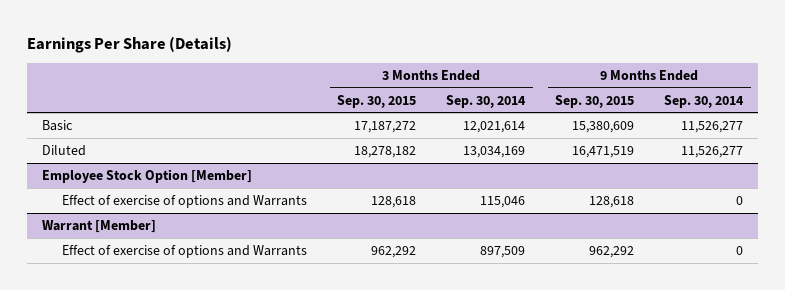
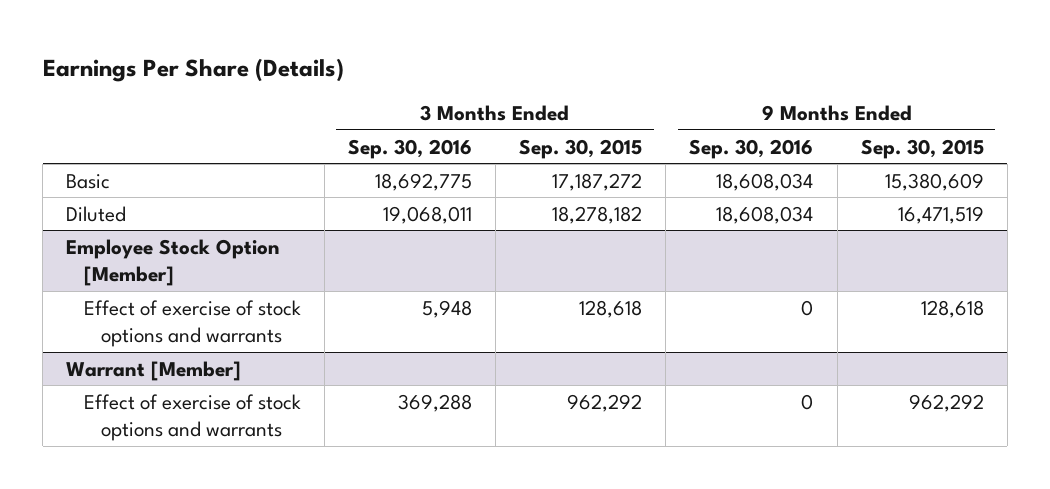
[446,94,527,108] Sep. 30, 2014 -> none
[664,94,745,108] Sep. 30, 2014 -> none
none -> [347,138,472,159] Sep. 30, 2016
none -> [689,138,814,159] Sep. 30, 2016
[62,194,308,208] Effect of exercise of options and Warrants -> [83,299,301,347] Effect of exercise of stock options and warrants
[62,244,308,258] Effect of exercise of options and Warrants -> [83,393,301,441] Effect of exercise of stock options and warrants

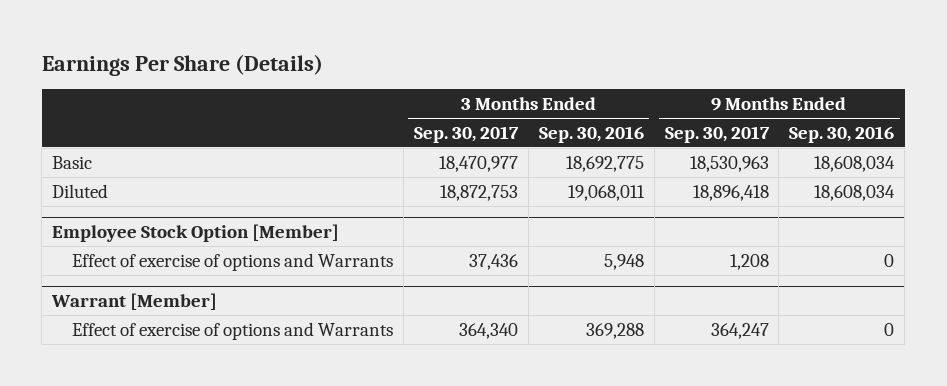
[519,138,643,159] Sep. 30, 2015 -> none
[860,138,984,159] Sep. 30, 2015 -> none
none -> [413,125,519,143] Sep. 30, 2017
none -> [664,125,770,143] Sep. 30, 2017
[83,299,301,347] Effect of exercise of stock options and warrants -> [71,252,393,271] Effect of exercise of options and Warrants
[83,393,301,441] Effect of exercise of stock options and warrants -> [71,321,393,340] Effect of exercise of options and Warrants

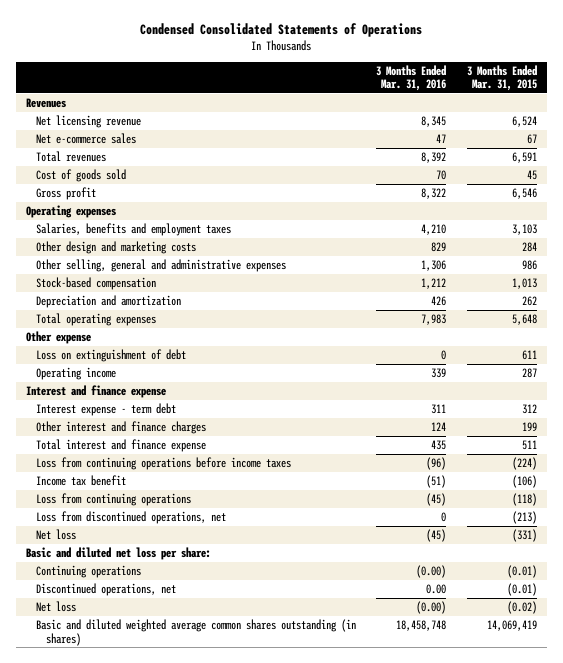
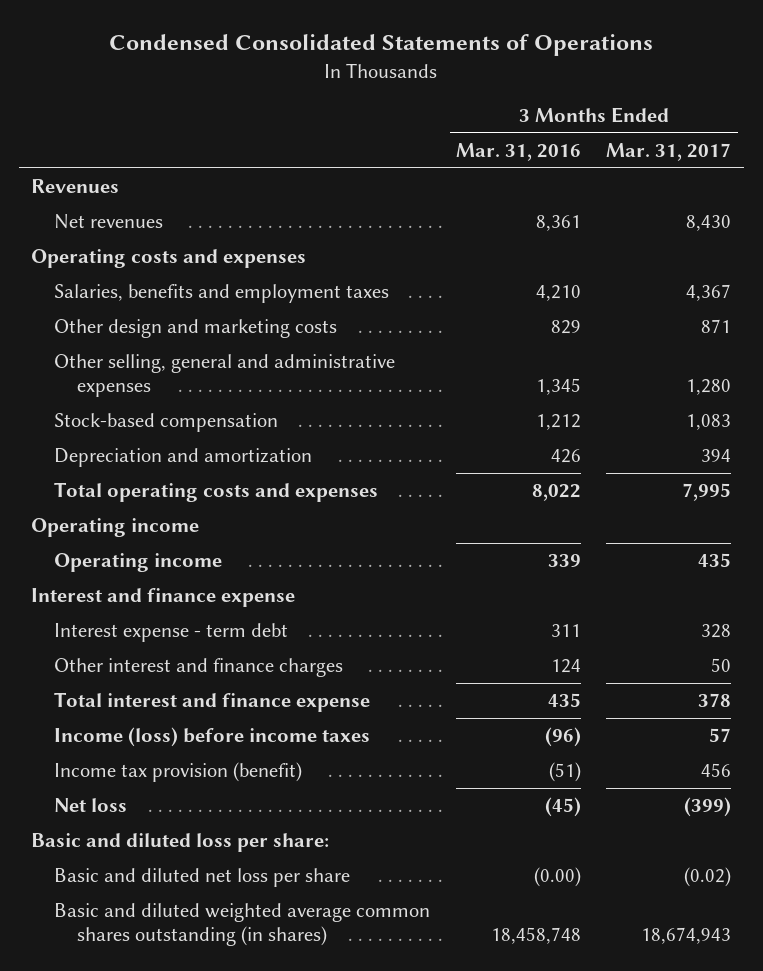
[466,64,537,92] 3 Months Ended Mar. 31, 2015 -> none
none -> [606,142,732,161] Mar. 31, 2017
[35,114,141,128] Net licensing revenue -> none
[35,132,136,144] Net e-commerce sales -> none
[35,168,126,182] Cost of goods sold -> none
[35,186,96,200] Gross profit -> none
[35,150,106,162] Total revenues -> [54,213,164,229] Net revenues
[421,151,447,163] 8,392 -> [535,214,581,231] 8,361
[25,204,116,218] Operating expenses -> [31,248,307,268] Operating costs and expenses
[421,259,447,271] 1,306 -> [535,378,581,396] 1,345
[35,348,186,362] Loss on extinguishment of debt -> none
[35,312,156,326] Total operating expenses -> [54,481,379,502] Total operating costs and expenses
[421,313,447,325] 7,983 -> [531,483,581,501] 8,022
[25,330,91,344] Other expense -> [31,517,200,537] Operating income
[35,492,191,506] Loss from continuing operations -> none
[35,510,226,524] Loss from discontinued operations, net -> none
[35,456,291,470] Loss from continuing operations before income taxes -> [54,726,371,747] Income (loss) before income taxes
[35,474,126,486] Income tax benefit -> [54,761,303,782] Income tax provision (benefit)
[35,564,141,578] Continuing operations -> none
[35,582,176,596] Discontinued operations, net -> none
[25,546,211,560] Basic and diluted net loss per share: -> [31,832,330,852] Basic and diluted loss per share:
[35,600,76,612] Net loss -> [54,867,351,887] Basic and diluted net loss per share

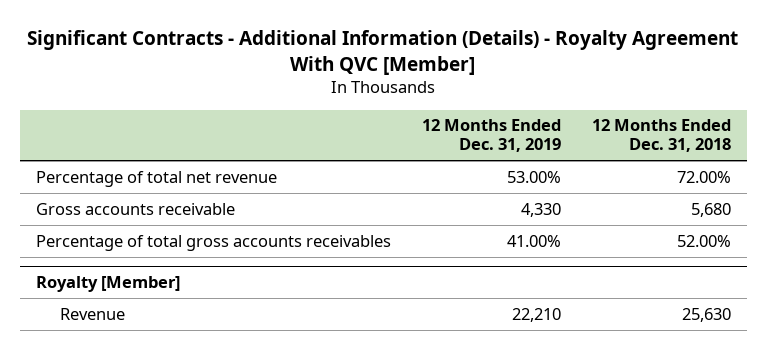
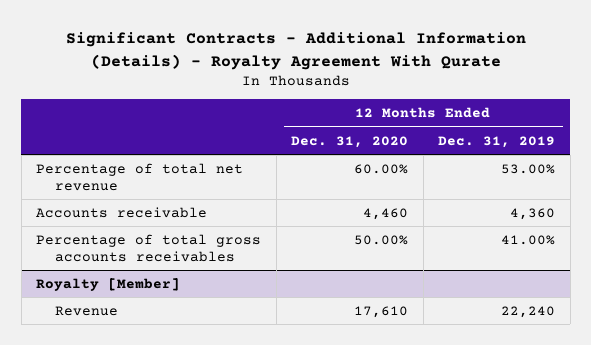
[27,30,739,75] Significant Contracts - Additional Information (Details) - Royalty Agreement With QVC [Member] -> [65,32,526,70] Significant Contracts - Additional Information (Details) - Royalty Agreement With Qurate
[592,119,732,153] 12 Months Ended Dec. 31, 2018 -> none
none -> [291,135,409,148] Dec. 31, 2020
[35,202,235,215] Gross accounts receivable -> [36,206,208,218] Accounts receivable
[520,202,561,217] 4,330 -> [510,207,556,220] 4,360
[511,307,561,322] 22,210 -> [501,305,556,318] 22,240

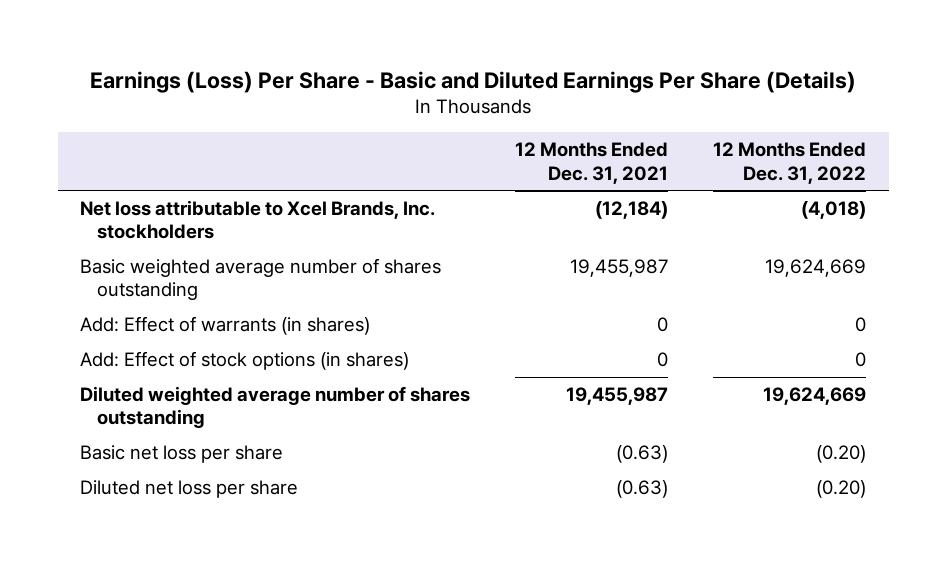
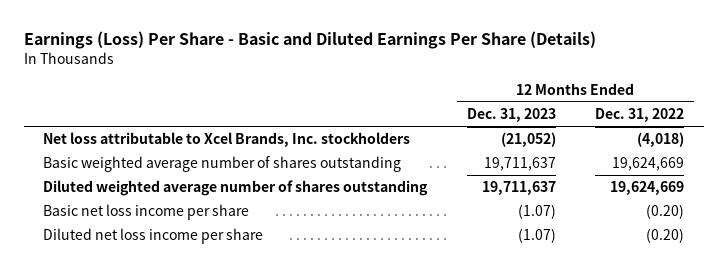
[515,142,669,184] 12 Months Ended Dec. 31, 2021 -> none
none -> [466,108,556,123] Dec. 31, 2023
[80,316,371,336] Add: Effect of warrants (in shares) -> none
[80,351,410,371] Add: Effect of stock options (in shares) -> none
[80,445,284,464] Basic net loss per share -> [43,204,250,221] Basic net loss income per share
[80,480,299,499] Diluted net loss per share -> [43,228,264,245] Diluted net loss income per share

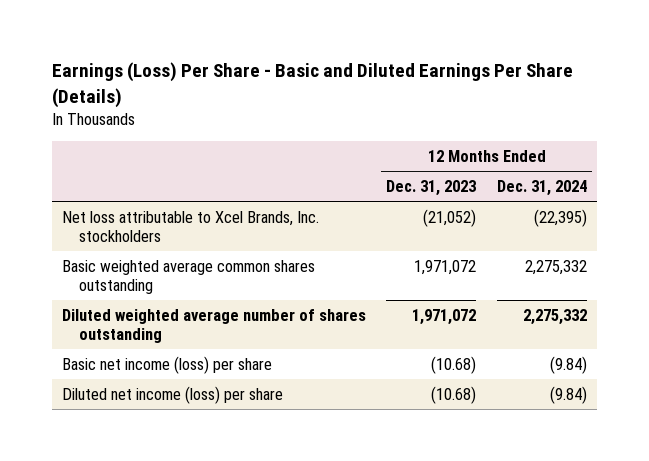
[594,108,684,123] Dec. 31, 2022 -> none
none -> [497,179,588,196] Dec. 31, 2024
[43,156,402,173] Basic weighted average number of shares outstanding -> [61,259,315,295] Basic weighted average common shares outstanding
[483,157,556,172] 19,711,637 -> [414,259,477,275] 1,971,072
[481,181,556,196] 19,711,637 -> [412,308,477,325] 1,971,072
[43,204,250,221] Basic net loss income per share -> [61,355,272,374] Basic net income (loss) per share
[517,204,556,220] (1.07) -> [431,355,477,374] (10.68)
[43,228,264,245] Diluted net loss income per share -> [61,385,283,404] Diluted net income (loss) per share
[517,228,556,244] (1.07) -> [431,385,477,404] (10.68)

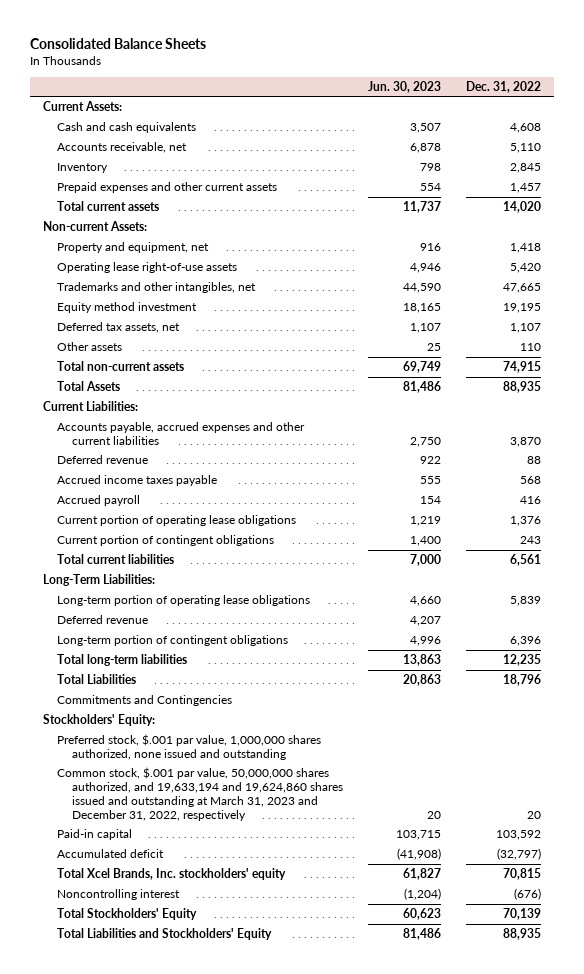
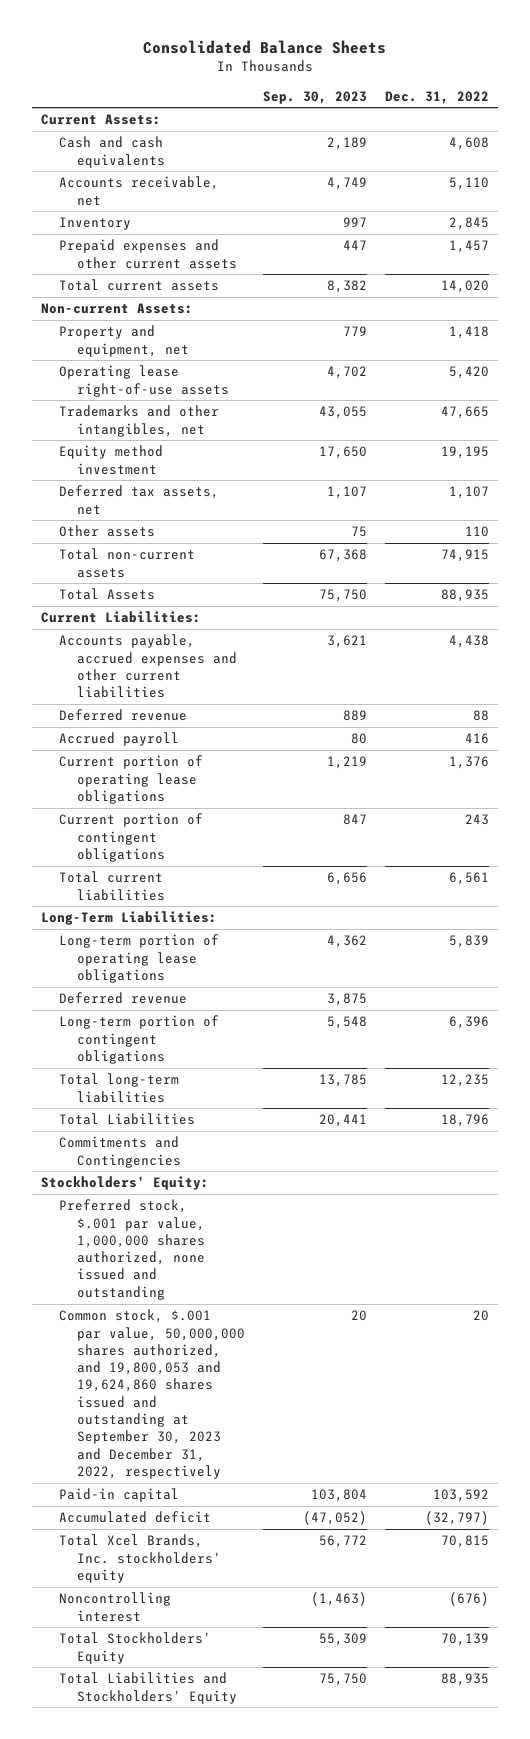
[367,80,441,93] Jun. 30, 2023 -> none
none -> [262,90,367,104] Sep. 30, 2023
[510,436,542,447] 3,870 -> [449,635,490,649] 4,438
[57,475,218,487] Accrued income taxes payable -> none
[57,767,343,821] Common stock, $.001 par value, 50,000,000 shares authorized, and 19,633,194 and 19,624,860 shares issued and outstanding at March 31, 2023 and December 31, 2022, respectively -> [58,1309,245,1479] Common stock, $.001 par value, 50,000,000 shares authorized, and 19,800,053 and 19,624,860 shares issued and outstanding at September 30, 2023 and December 31, 2022, respectively

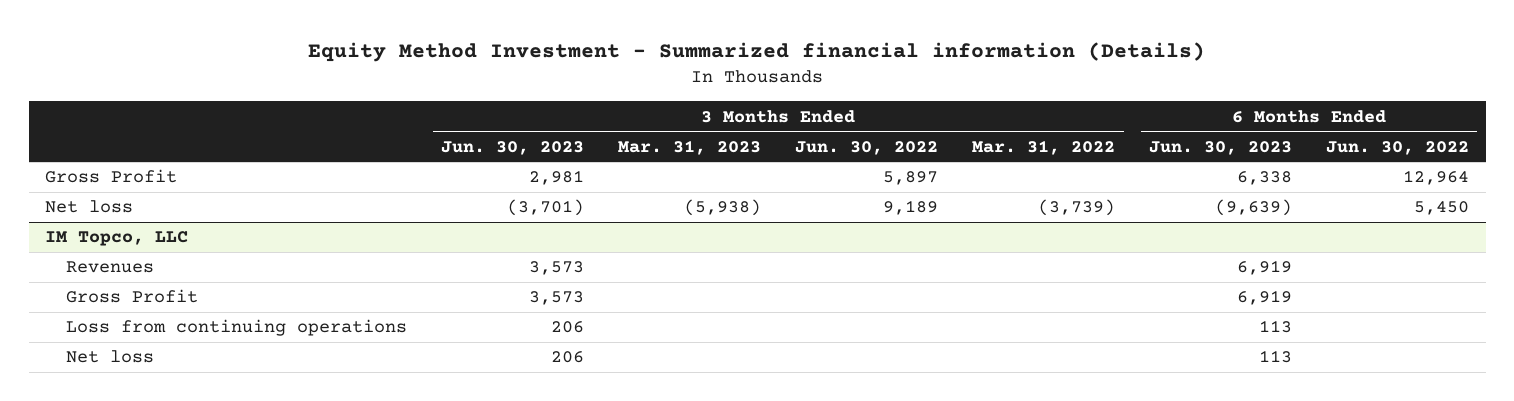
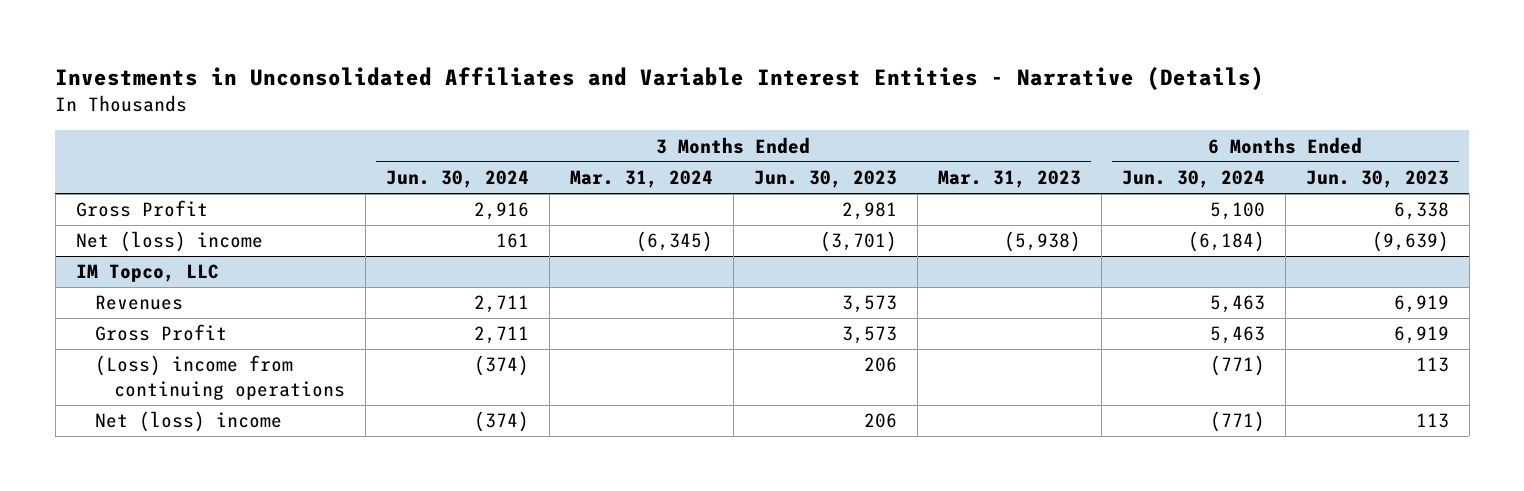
[308,42,1206,63] Equity Method Investment - Summarized financial information (Details) -> [55,67,1265,91] Investments in Unconsolidated Affiliates and Variable Interest Entities - Narrative (Details)
[795,140,939,155] Jun. 30, 2022 -> none
[972,139,1116,155] Mar. 31, 2022 -> none
[1326,140,1470,155] Jun. 30, 2022 -> none
none -> [385,170,529,189] Jun. 30, 2024
none -> [569,170,713,189] Mar. 31, 2024
none -> [1121,170,1265,189] Jun. 30, 2024
[45,200,134,214] Net loss -> [75,231,263,253] Net (loss) income
[66,319,408,337] Loss from continuing operations -> [94,355,346,400] (Loss) income from continuing operations
[66,350,155,364] Net loss -> [94,411,282,433] Net (loss) income

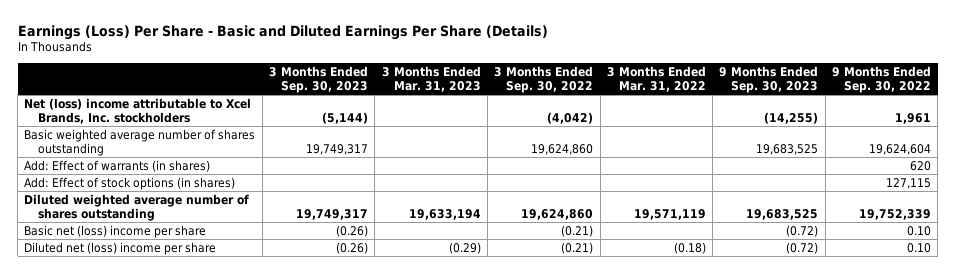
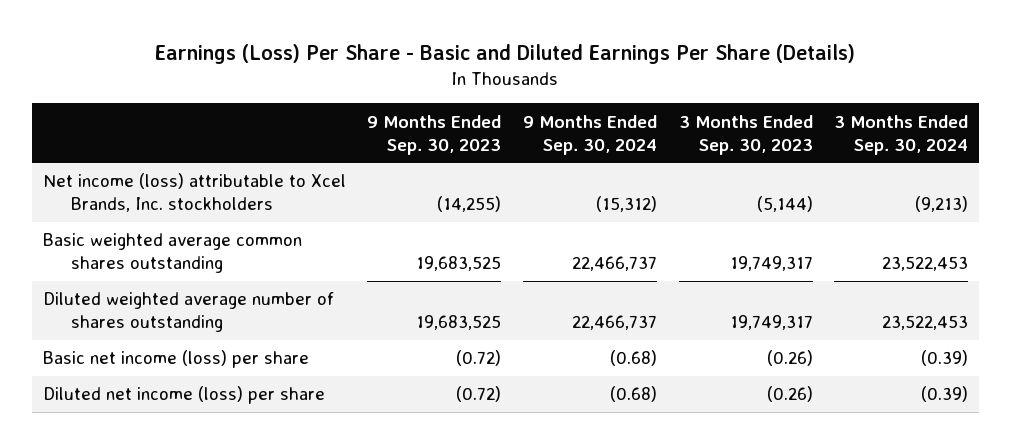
[381,65,481,92] 3 Months Ended Mar. 31, 2023 -> none
[494,65,594,93] 3 Months Ended Sep. 30, 2022 -> none
[606,65,706,92] 3 Months Ended Mar. 31, 2022 -> none
[832,65,932,93] 9 Months Ended Sep. 30, 2022 -> none
none -> [522,114,657,155] 9 Months Ended Sep. 30, 2024
none -> [834,114,969,155] 3 Months Ended Sep. 30, 2024
[24,159,211,172] Add: Effect of warrants (in shares) -> none
[24,176,236,190] Add: Effect of stock options (in shares) -> none
[24,97,252,124] Net (loss) income attributable to Xcel Brands, Inc. stockholders -> [42,173,346,213] Net income (loss) attributable to Xcel Brands, Inc. stockholders
[24,128,256,156] Basic weighted average number of shares outstanding -> [42,233,302,274] Basic weighted average common shares outstanding
[24,224,207,238] Basic net (loss) income per share -> [42,350,309,369] Basic net income (loss) per share
[24,241,217,255] Diluted net (loss) income per share -> [42,386,325,405] Diluted net income (loss) per share

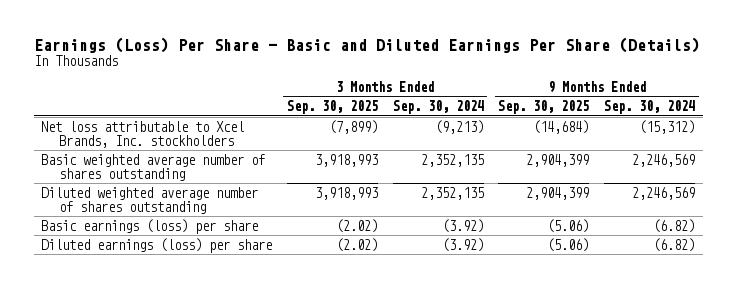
[367,114,502,155] 9 Months Ended Sep. 30, 2023 -> none
[678,114,813,155] 3 Months Ended Sep. 30, 2023 -> none
none -> [286,100,378,115] Sep. 30, 2025
none -> [498,100,590,115] Sep. 30, 2025
[42,173,346,213] Net income (loss) attributable to Xcel Brands, Inc. stockholders -> [41,120,245,148] Net loss attributable to Xcel Brands, Inc. stockholders
[42,233,302,274] Basic weighted average common shares outstanding -> [41,153,266,181] Basic weighted average number of shares outstanding
[571,256,657,272] 22,466,737 -> [632,153,696,167] 2,246,569
[882,256,969,272] 23,522,453 -> [420,153,484,167] 2,352,135
[571,315,657,331] 22,466,737 -> [632,186,696,200] 2,246,569
[882,315,969,331] 23,522,453 -> [420,186,484,200] 2,352,135
[42,350,309,369] Basic net income (loss) per share -> [41,218,259,234] Basic earnings (loss) per share
[609,350,657,367] (0.68) -> [653,218,696,233] (6.82)
[921,350,969,367] (0.39) -> [441,218,484,233] (3.92)
[42,386,325,405] Diluted net income (loss) per share -> [41,237,273,253] Diluted earnings (loss) per share
[609,386,657,403] (0.68) -> [653,237,696,252] (6.82)
[921,386,969,403] (0.39) -> [441,237,484,252] (3.92)

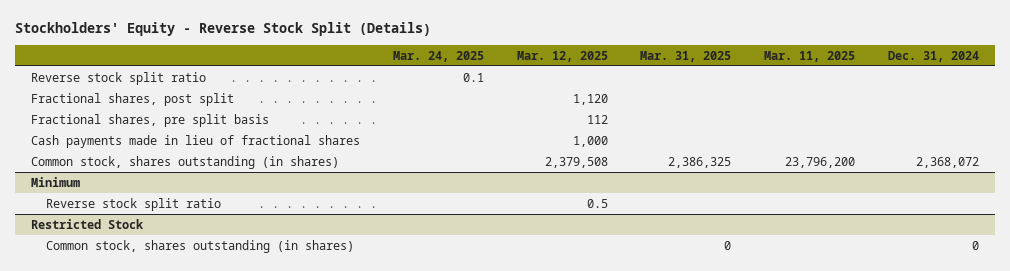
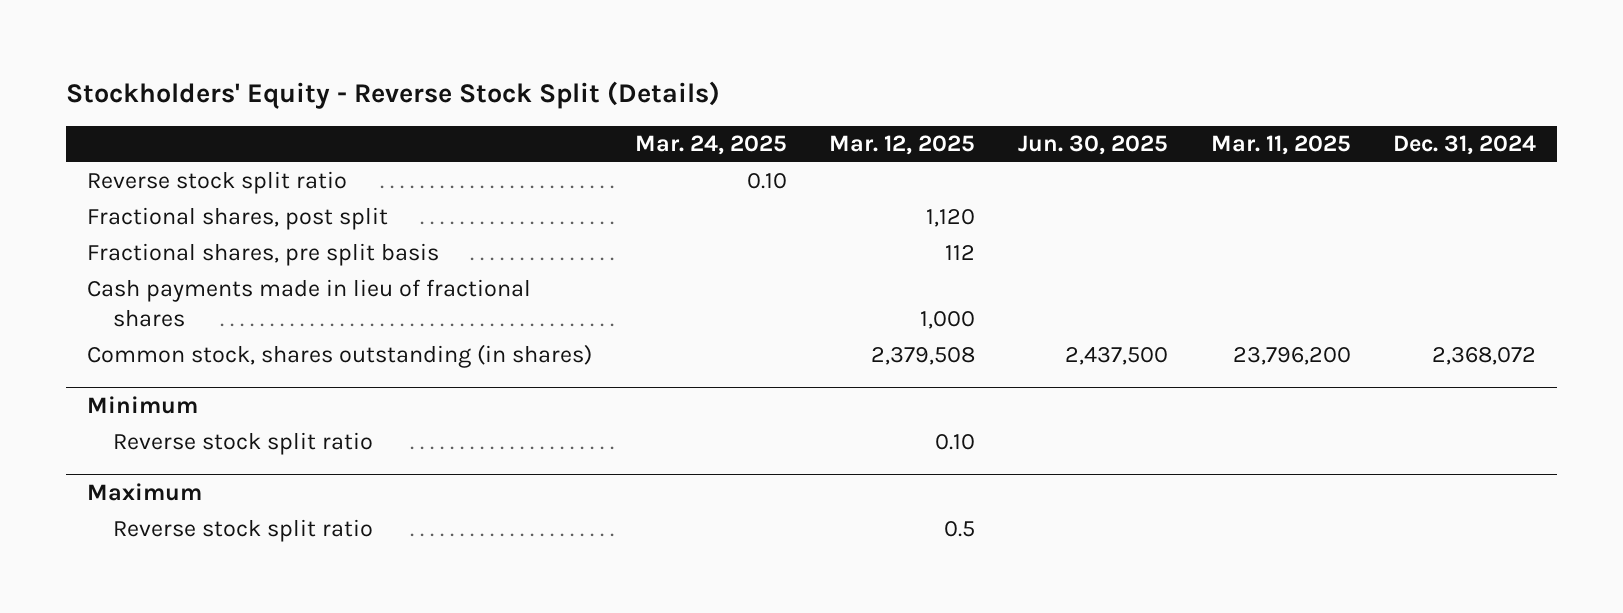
[640,50,732,62] Mar. 31, 2025 -> none
none -> [1017,135,1168,156] Jun. 30, 2025
[463,72,485,82] 0.1 -> [746,173,787,190] 0.10
none -> [113,432,374,456] Reverse stock split ratio
none -> [87,483,203,502] Maximum
[31,218,145,229] Restricted Stock -> none
[46,239,355,253] Common stock, shares outstanding (in shares) -> none

